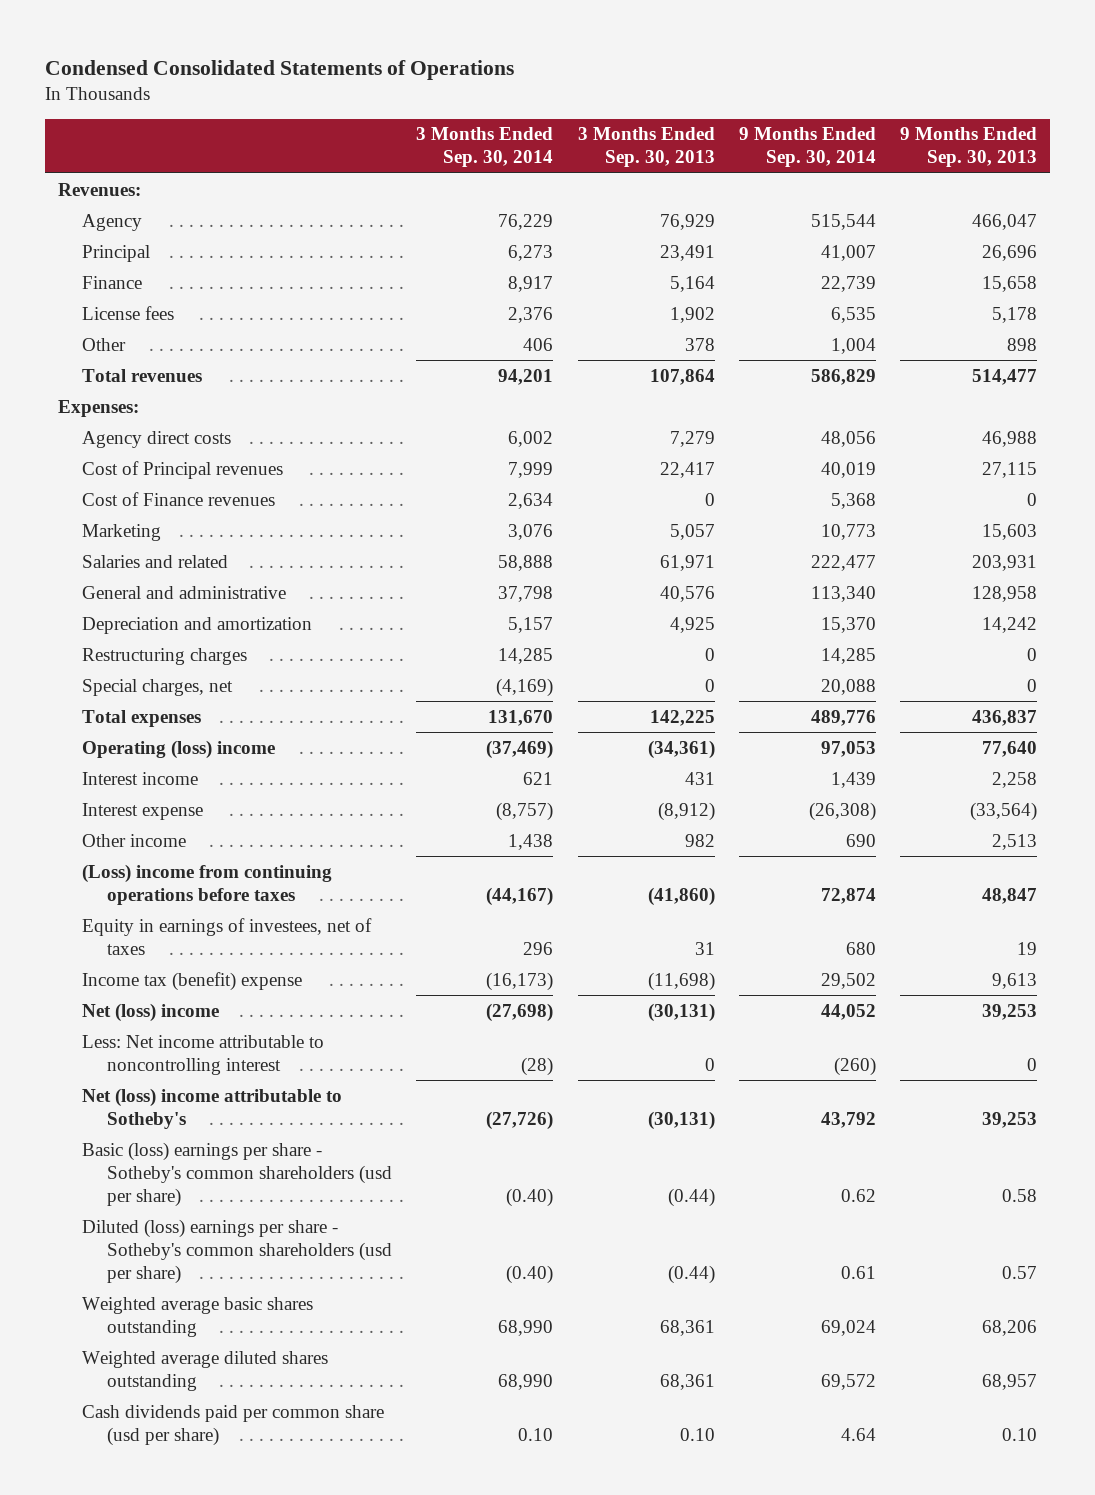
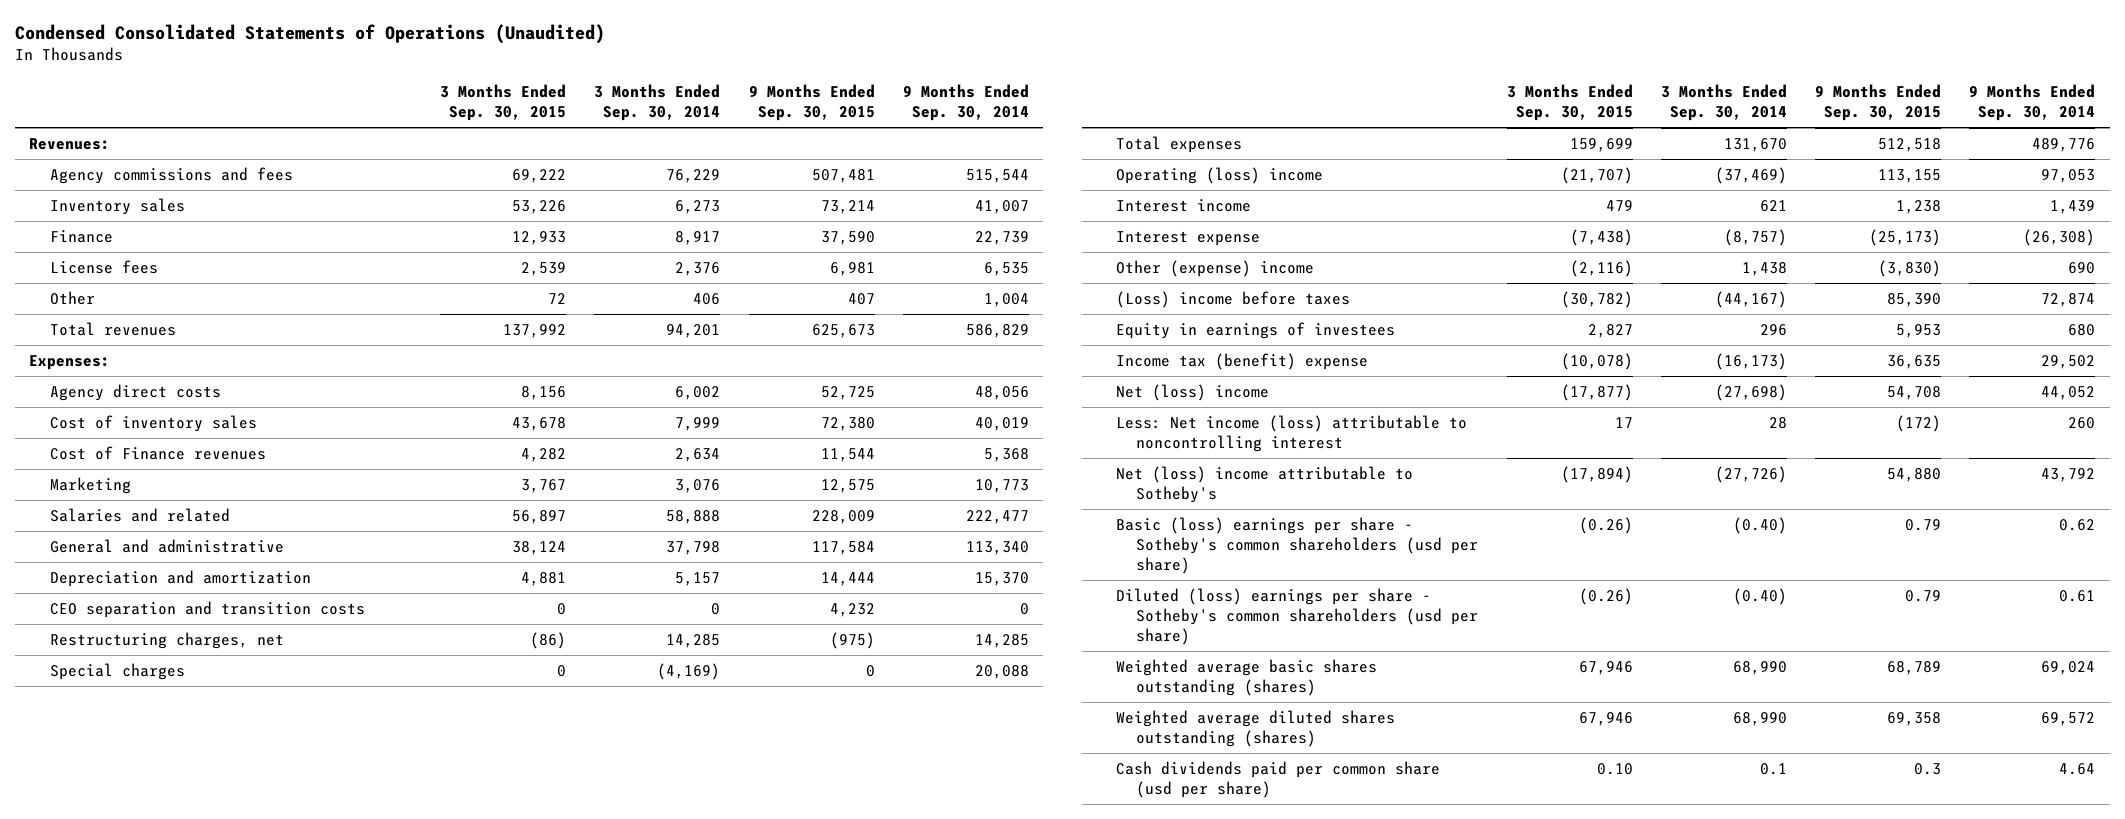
[45,59,515,80] Condensed Consolidated Statements of Operations -> [15,24,606,45] Condensed Consolidated Statements of Operations (Unaudited)
[577,127,715,168] 3 Months Ended Sep. 30, 2013 -> none
[900,127,1038,168] 9 Months Ended Sep. 30, 2013 -> none
none -> [440,83,567,121] 3 Months Ended Sep. 30, 2015
none -> [748,83,875,121] 9 Months Ended Sep. 30, 2015
[82,213,143,231] Agency -> [49,167,293,185] Agency commissions and fees
[82,244,151,262] Principal -> [49,198,185,216] Inventory sales
[82,460,284,479] Cost of Principal revenues -> [49,415,257,433] Cost of inventory sales
none -> [49,601,365,619] CEO separation and transition costs
[82,647,248,665] Restructuring charges -> [49,632,284,650] Restructuring charges, net
[82,678,234,696] Special charges, net -> [49,663,185,681] Special charges
[82,833,187,847] Other income -> [1116,260,1315,278] Other (expense) income
[82,863,333,905] (Loss) income from continuing operations before taxes -> [1116,291,1351,309] (Loss) income before taxes
[82,917,373,955] Equity in earnings of investees, net of taxes -> [1116,322,1396,340] Equity in earnings of investees
[82,1034,325,1075] Less: Net income attributable to noncontrolling interest -> [1116,415,1468,452] Less: Net income (loss) attributable to noncontrolling interest
[521,1056,554,1076] (28) -> [1768,417,1787,430] 28
[834,1056,877,1076] (260) -> [2068,417,2096,430] 260
[82,1296,314,1337] Weighted average basic shares outstanding -> [1116,659,1378,696] Weighted average basic shares outstanding (shares)
[82,1350,329,1391] Weighted average diluted shares outstanding -> [1116,710,1396,747] Weighted average diluted shares outstanding (shares)
[518,1427,554,1441] 0.10 -> [1759,763,1787,776] 0.1

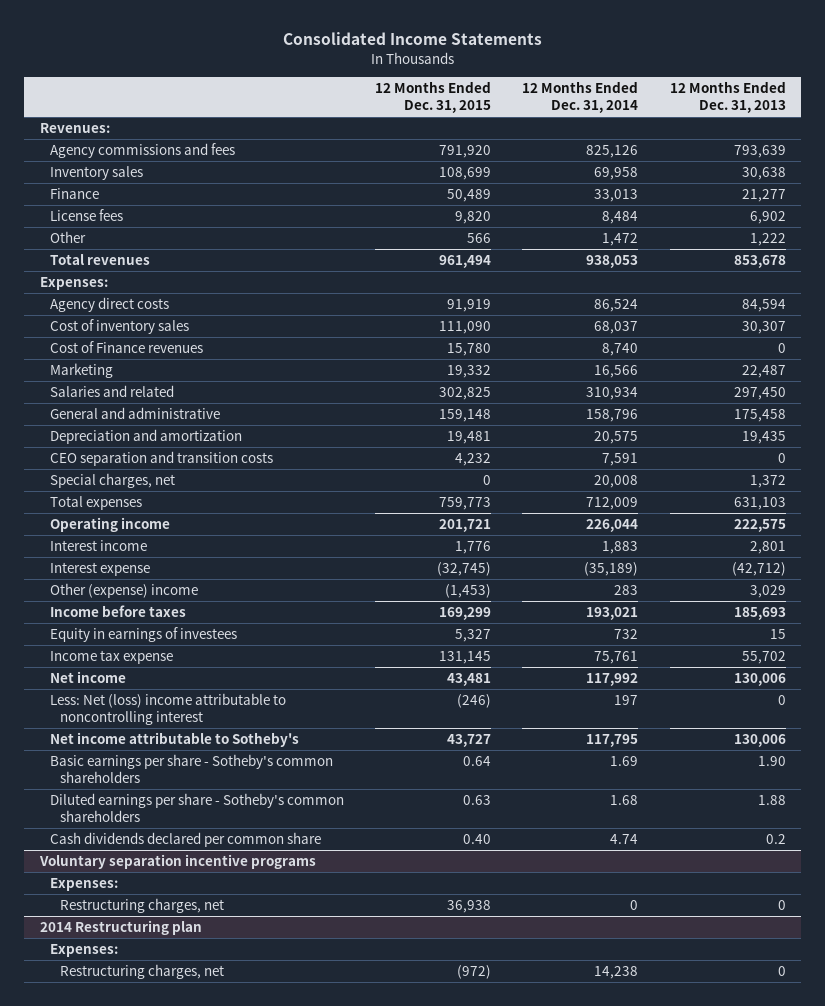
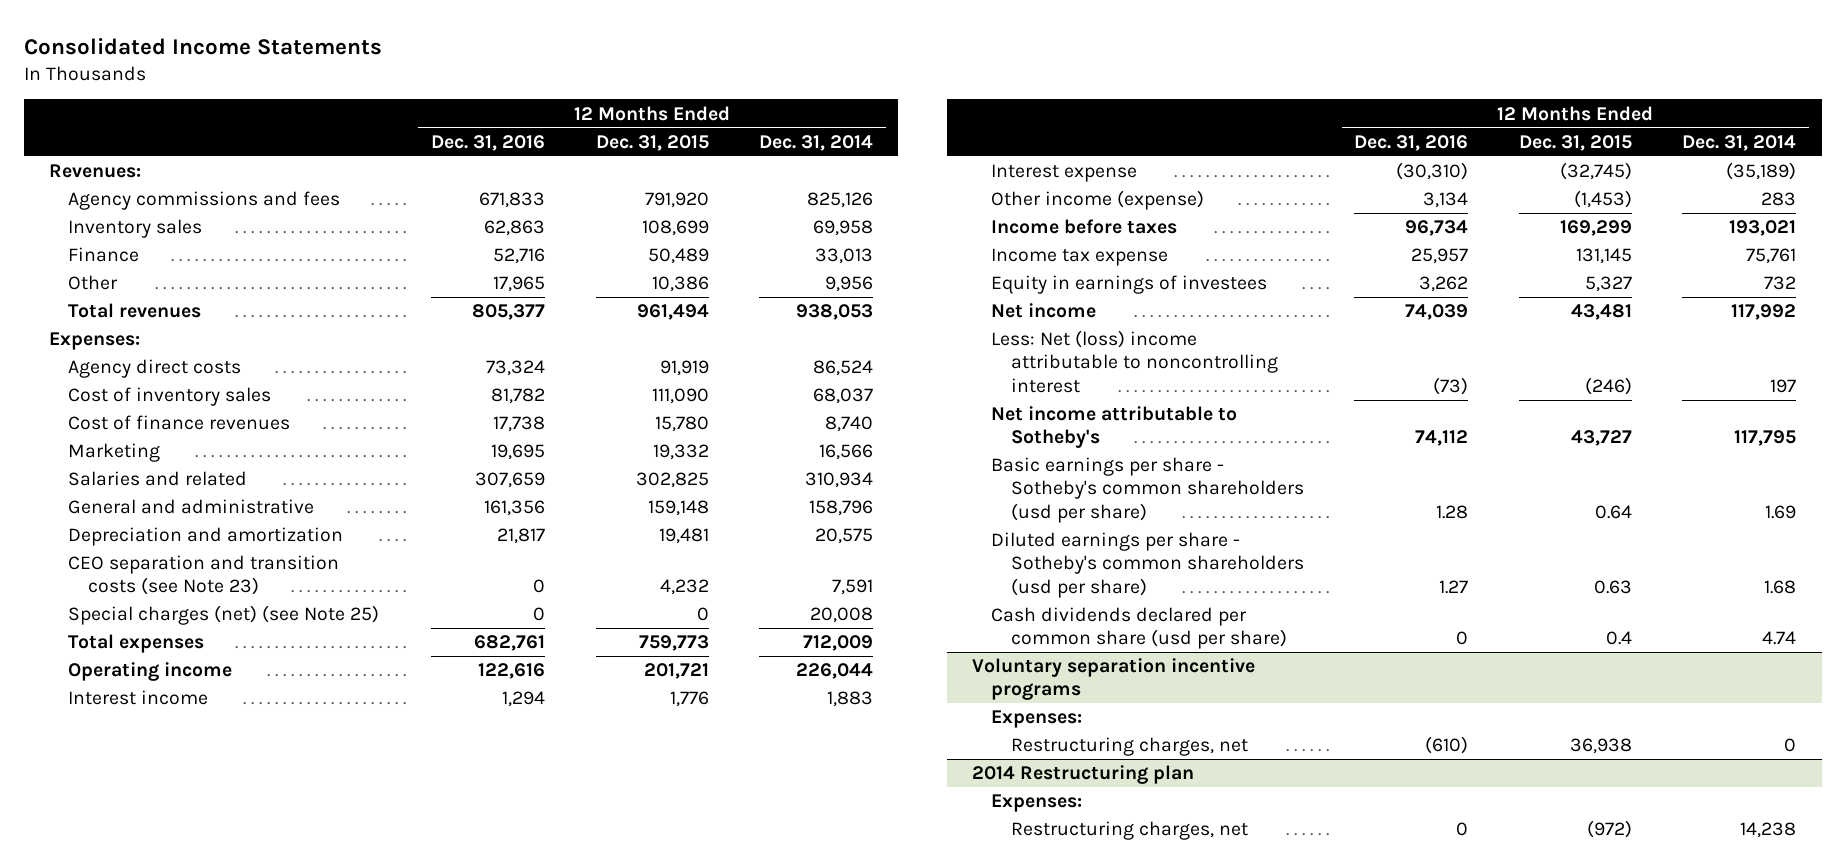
[669,81,786,114] 12 Months Ended Dec. 31, 2013 -> none
none -> [431,134,546,151] Dec. 31, 2016
[49,208,123,221] License fees -> none
[466,232,491,243] 566 -> [651,276,709,293] 10,386
[602,232,639,246] 1,472 -> [825,276,874,293] 9,956
[49,340,203,353] Cost of Finance revenues -> [68,415,291,431] Cost of finance revenues
[49,450,273,466] CEO separation and transition costs -> [68,555,340,596] CEO separation and transition costs (see Note 23)
[49,472,175,488] Special charges, net -> [68,605,380,626] Special charges (net) (see Note 25)
[49,582,198,598] Other (expense) income -> [991,190,1205,211] Other income (expense)
[49,626,237,642] Equity in earnings of investees -> [991,275,1268,295] Equity in earnings of investees
[49,753,333,783] Basic earnings per share - Sotheby's common shareholders -> [991,457,1304,523] Basic earnings per share - Sotheby's common shareholders (usd per share)
[49,792,344,822] Diluted earnings per share - Sotheby's common shareholders -> [991,532,1304,598] Diluted earnings per share - Sotheby's common shareholders (usd per share)
[49,831,321,847] Cash dividends declared per common share -> [991,607,1287,650] Cash dividends declared per common share (usd per share)
[462,833,491,844] 0.40 -> [1605,631,1632,646] 0.4

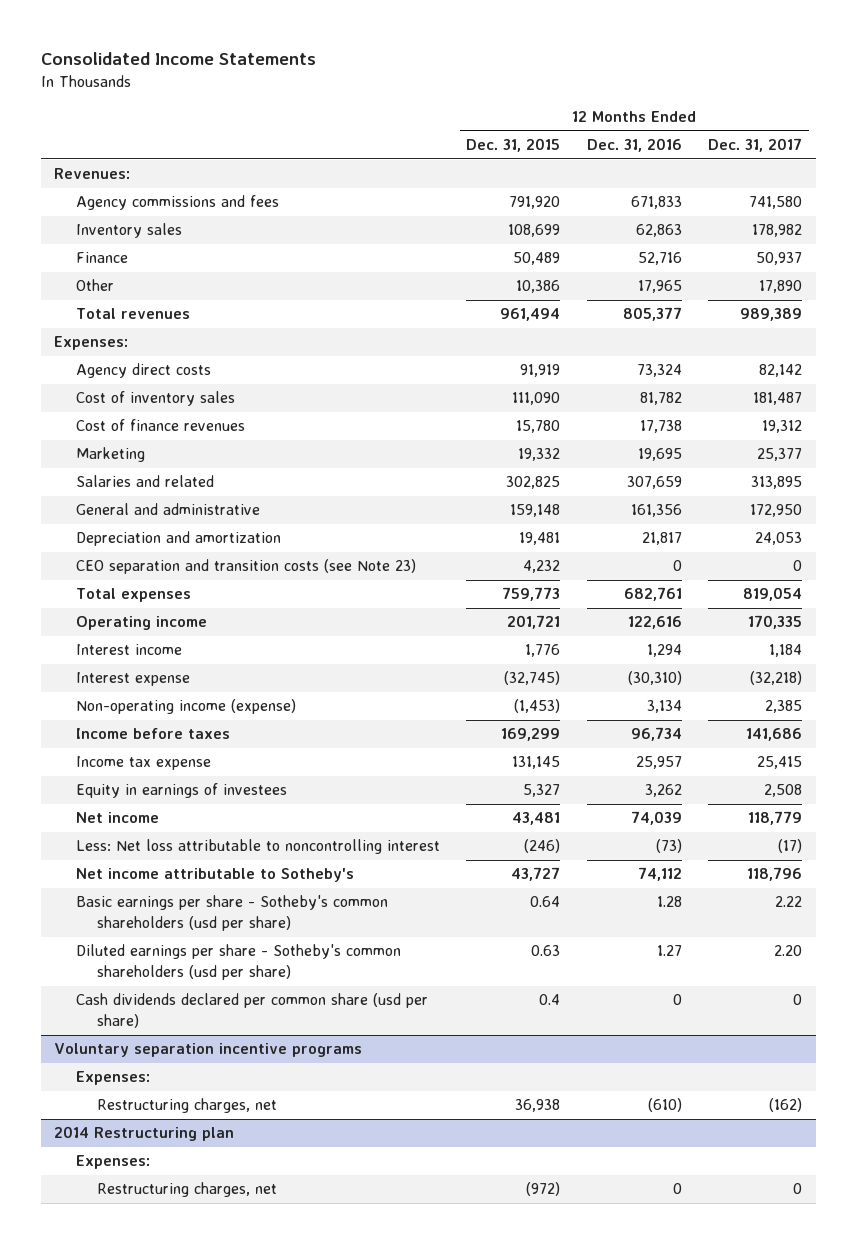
[759,134,874,151] Dec. 31, 2014 -> none
none -> [708,137,803,152] Dec. 31, 2017
[68,605,380,626] Special charges (net) (see Note 25) -> none
[991,190,1205,211] Other income (expense) -> [75,699,296,715] Non-operating income (expense)
[991,330,1278,393] Less: Net (loss) income attributable to noncontrolling interest -> [75,839,440,855] Less: Net loss attributable to noncontrolling interest

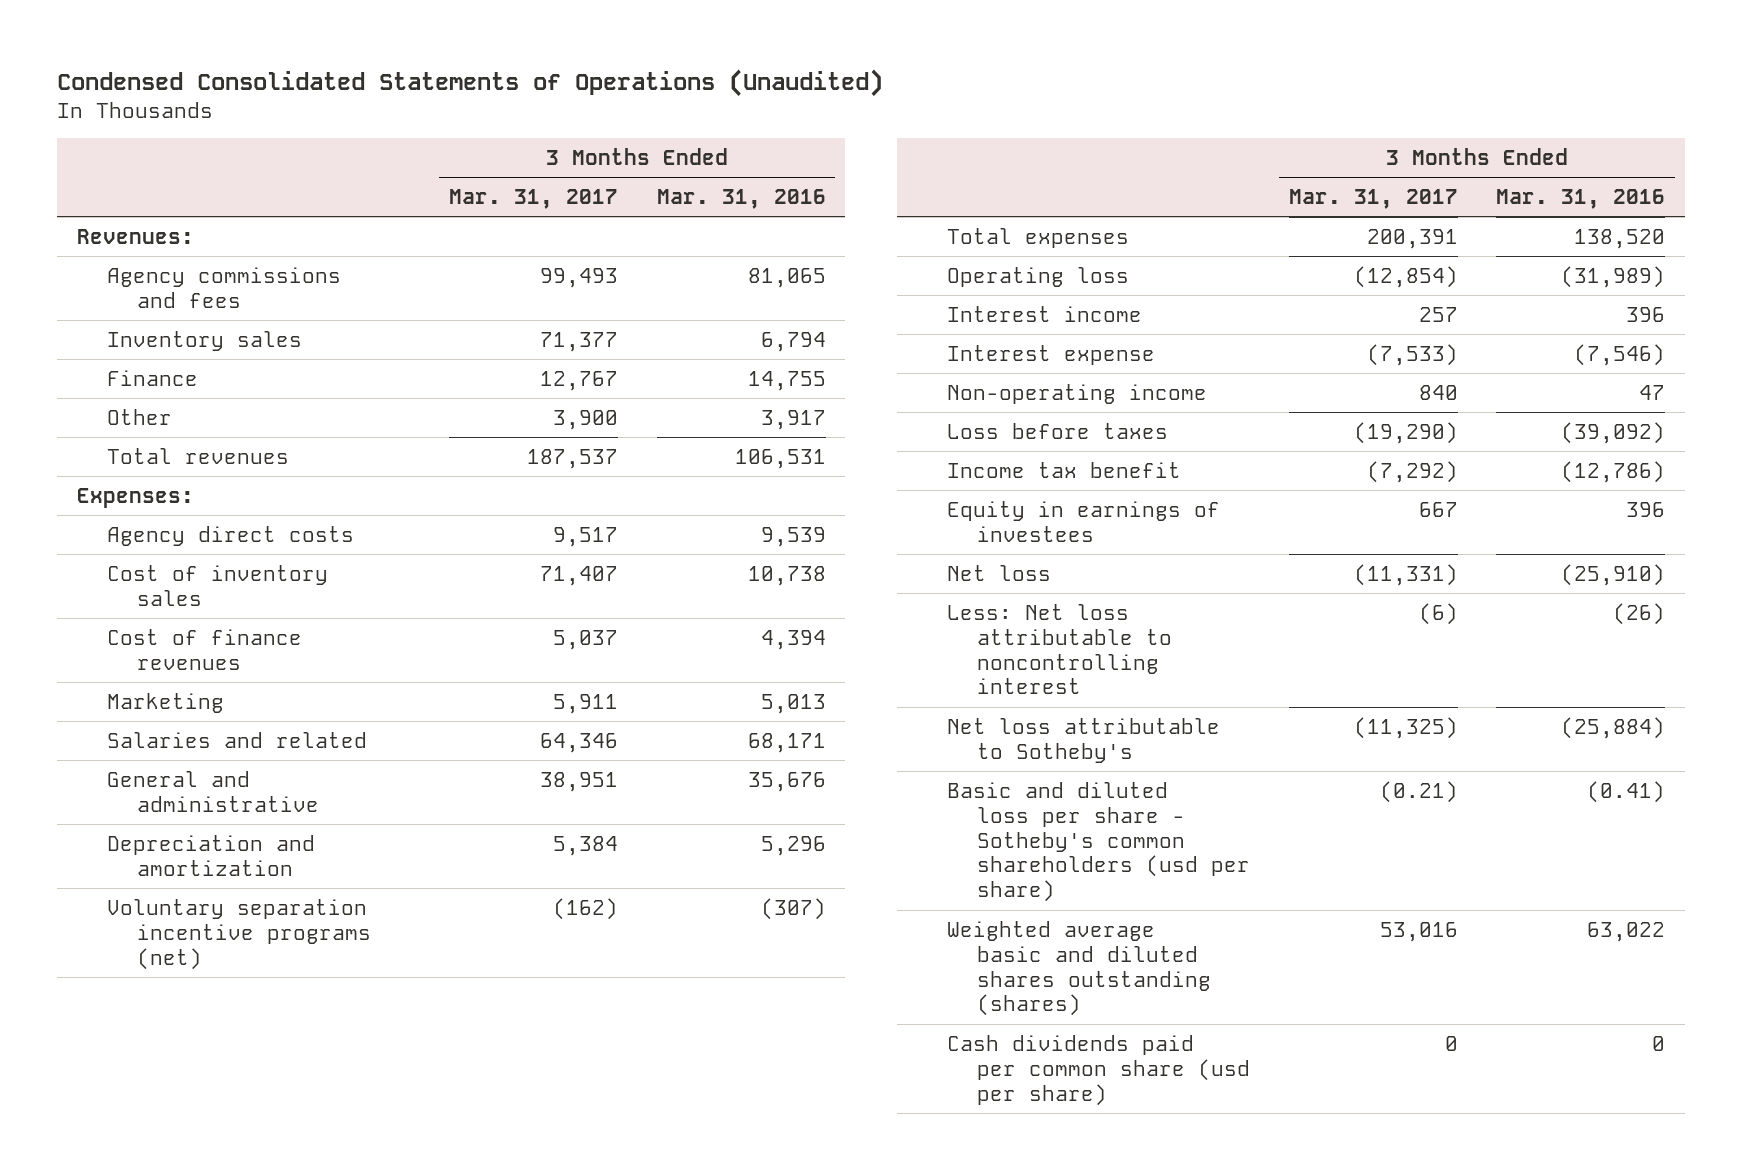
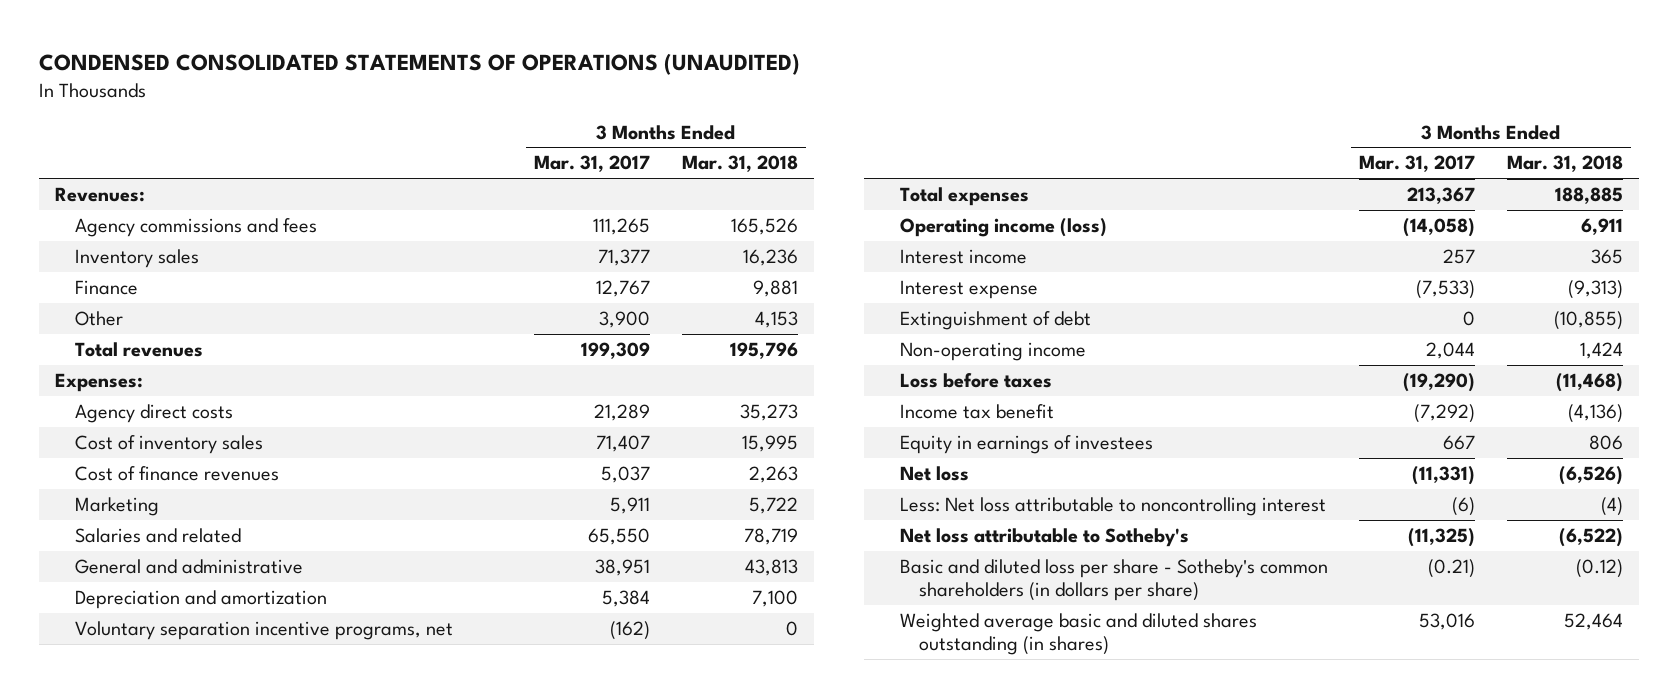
[57,68,884,97] Condensed Consolidated Statements of Operations (Unaudited) -> [39,53,801,76] CONDENSED CONSOLIDATED STATEMENTS OF OPERATIONS (UNAUDITED)
[656,188,826,209] Mar. 31, 2016 -> none
none -> [682,155,799,173] Mar. 31, 2018
[539,267,618,288] 99,493 -> [593,217,651,235] 111,265
[526,448,618,469] 187,537 -> [581,341,651,359] 199,309
[552,526,618,547] 9,517 -> [594,403,651,421] 21,289
[539,732,618,753] 64,346 -> [588,527,651,545] 65,550
[106,898,372,970] Voluntary separation incentive programs (net) -> [74,620,453,640] Voluntary separation incentive programs, net
[1366,228,1458,249] 200,391 -> [1407,186,1476,204] 213,367
[946,266,1129,287] Operating loss -> [899,217,1107,237] Operating income (loss)
[1353,265,1458,288] (12,854) -> [1403,217,1476,237] (14,058)
none -> [899,310,1091,330] Extinguishment of debt
[1418,384,1458,400] 840 -> [1426,341,1476,359] 2,044
[946,1034,1250,1106] Cash dividends paid per common share (usd per share) -> none
[946,781,1250,903] Basic and diluted loss per share - Sotheby's common shareholders (usd per share) -> [899,558,1328,602] Basic and diluted loss per share - Sotheby's common shareholders (in dollars per share)
[946,920,1211,1017] Weighted average basic and diluted shares outstanding (shares) -> [899,612,1257,656] Weighted average basic and diluted shares outstanding (in shares)

